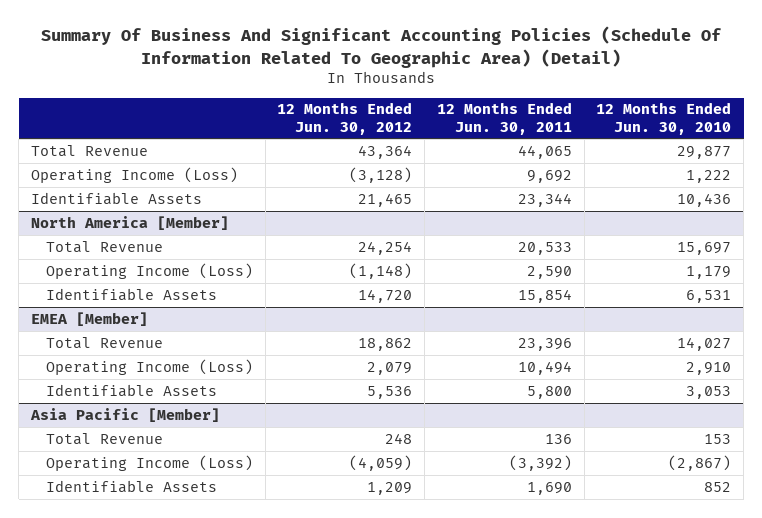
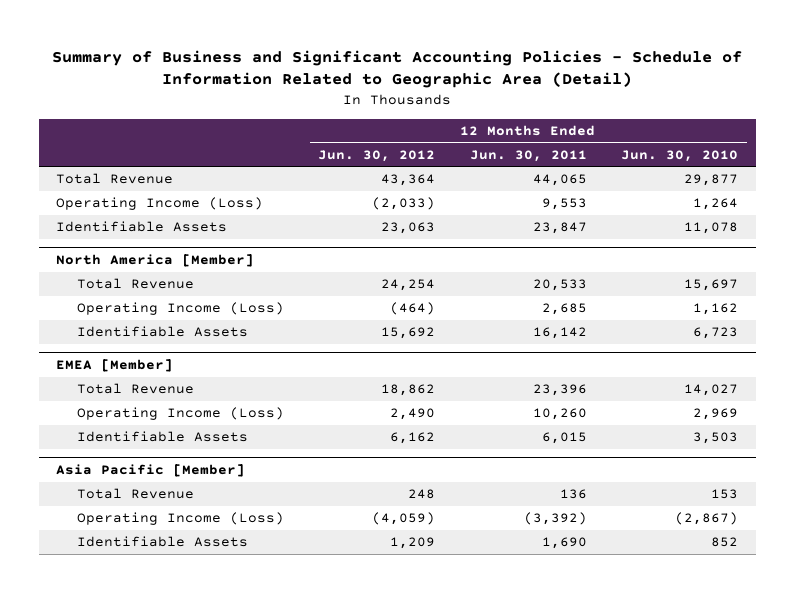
[41,26,722,68] Summary Of Business And Significant Accounting Policies (Schedule Of Information Related To Geographic Area) (Detail) -> [52,49,743,89] Summary of Business and Significant Accounting Policies - Schedule of Information Related to Geographic Area (Detail)
[349,166,413,183] (3,128) -> [372,197,436,211] (2,033)
[526,169,572,183] 9,692 -> [541,198,587,211] 9,553
[686,169,732,183] 1,222 -> [693,198,739,211] 1,264
[358,192,413,207] 21,465 -> [381,222,436,235] 23,063
[517,192,572,207] 23,344 -> [532,222,587,235] 23,847
[677,192,732,207] 10,436 -> [684,222,739,235] 11,078
[349,262,413,279] (1,148) -> [390,302,436,316] (464)
[526,265,572,279] 2,590 -> [541,303,587,316] 2,685
[686,265,732,279] 1,179 -> [693,303,739,316] 1,162
[358,288,413,303] 14,720 -> [381,327,436,340] 15,692
[517,288,572,303] 15,854 -> [532,327,587,340] 16,142
[686,289,732,303] 6,531 -> [693,327,739,340] 6,723
[367,361,413,375] 2,079 -> [390,408,436,421] 2,490
[517,360,572,375] 10,494 -> [532,408,587,421] 10,260
[686,361,732,375] 2,910 -> [693,408,739,421] 2,969
[367,385,413,399] 5,536 -> [390,432,436,445] 6,162
[526,385,572,399] 5,800 -> [541,432,587,445] 6,015
[686,385,732,399] 3,053 -> [693,432,739,445] 3,503

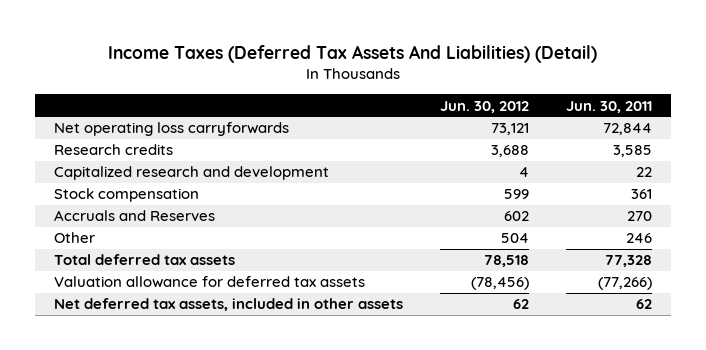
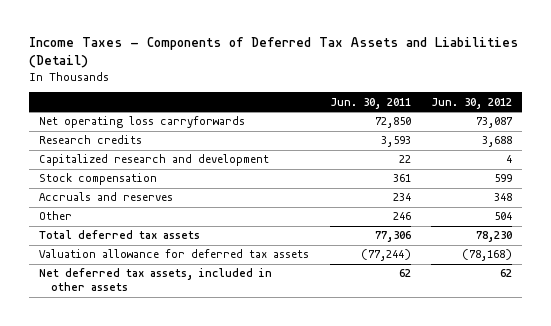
[107,44,597,63] Income Taxes (Deferred Tax Assets And Liabilities) (Detail) -> [28,36,518,69] Income Taxes - Components of Deferred Tax Assets and Liabilities (Detail)
[490,123,529,136] 73,121 -> [475,117,513,129] 73,087
[602,123,652,136] 72,844 -> [374,117,411,129] 72,850
[612,145,652,158] 3,585 -> [380,136,411,148] 3,593
[53,210,215,222] Accruals and Reserves -> [39,192,174,202] Accruals and reserves
[503,211,529,222] 602 -> [493,193,512,202] 348
[626,211,652,222] 270 -> [392,193,411,202] 234
[483,255,529,268] 78,518 -> [475,231,512,243] 78,230
[604,255,652,268] 77,328 -> [374,231,411,243] 77,306
[470,277,529,291] (78,456) -> [461,249,512,262] (78,168)
[597,277,652,291] (77,266) -> [360,249,411,262] (77,244)

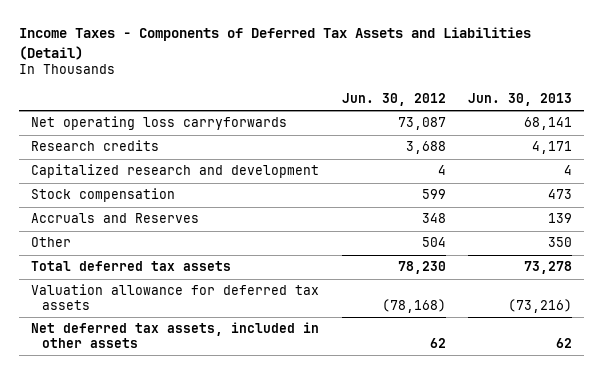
[329,97,411,109] Jun. 30, 2011 -> none
none -> [468,92,573,106] Jun. 30, 2013
[39,192,174,202] Accruals and reserves -> [30,213,199,224] Accruals and Reserves

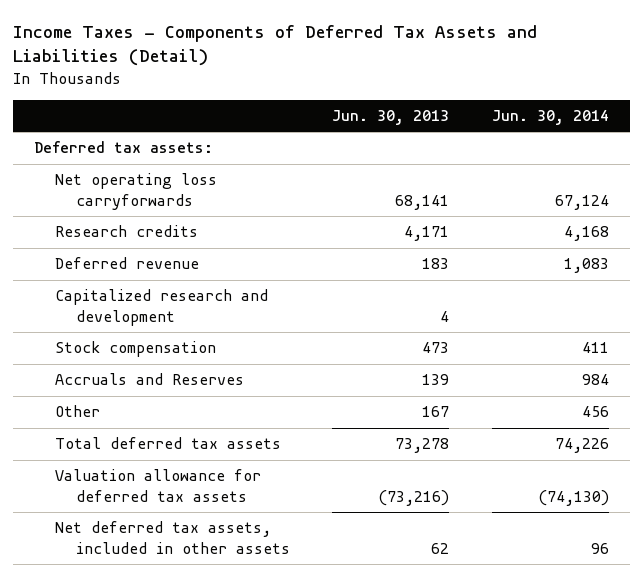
[341,92,446,106] Jun. 30, 2012 -> none
none -> [491,109,609,125] Jun. 30, 2014
none -> [34,141,214,154] Deferred tax assets:
none -> [55,257,200,270] Deferred revenue
[548,237,573,248] 350 -> [422,406,450,418] 167

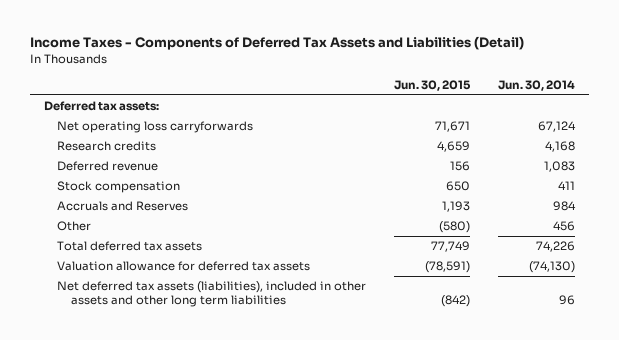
[332,109,450,125] Jun. 30, 2013 -> none
none -> [394,79,472,91] Jun. 30, 2015
[55,289,269,326] Capitalized research and development -> none
[55,521,291,554] Net deferred tax assets, included in other assets -> [57,281,367,307] Net deferred tax assets (liabilities), included in other assets and other long term liabilities

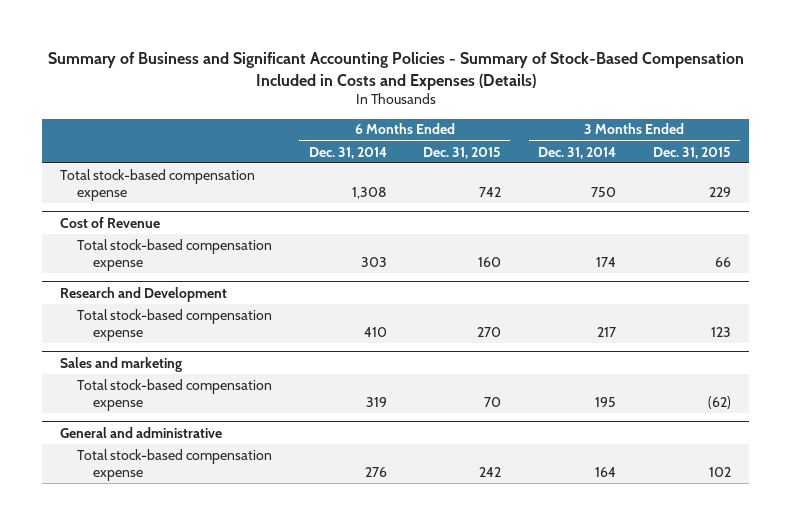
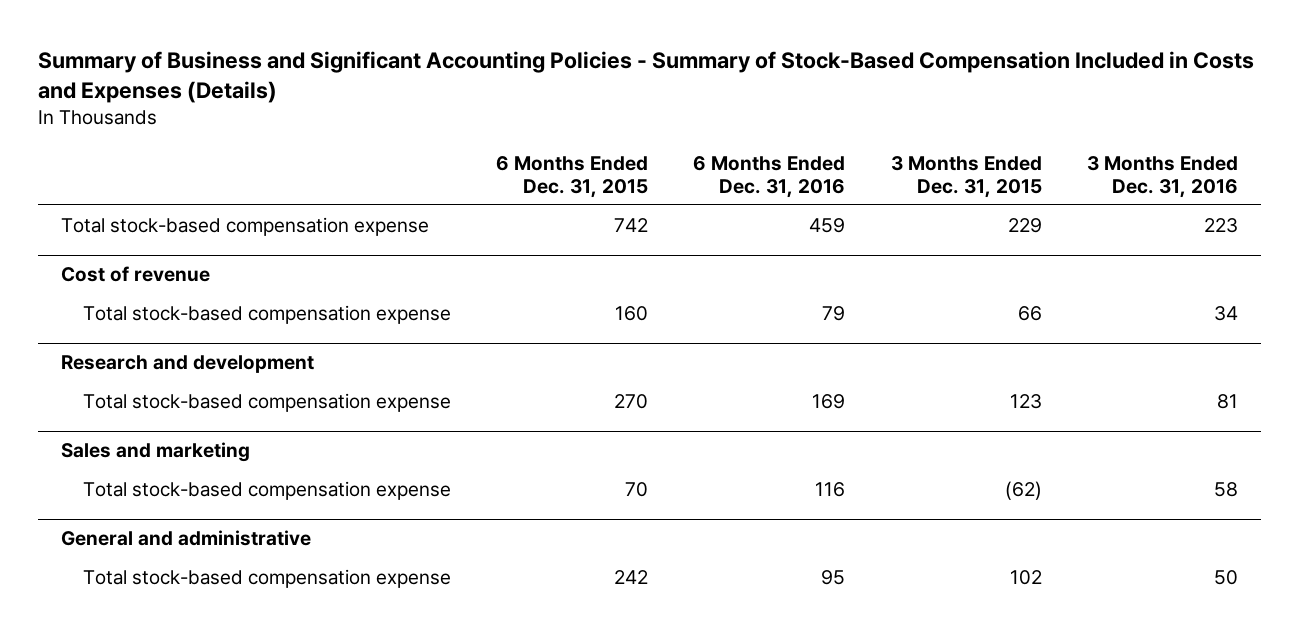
[308,146,387,159] Dec. 31, 2014 -> none
[538,146,617,159] Dec. 31, 2014 -> none
none -> [693,155,846,198] 6 Months Ended Dec. 31, 2016
none -> [1087,155,1239,198] 3 Months Ended Dec. 31, 2016
[60,216,161,228] Cost of Revenue -> [61,266,211,283] Cost of revenue
[60,286,228,302] Research and Development -> [61,355,315,374] Research and development

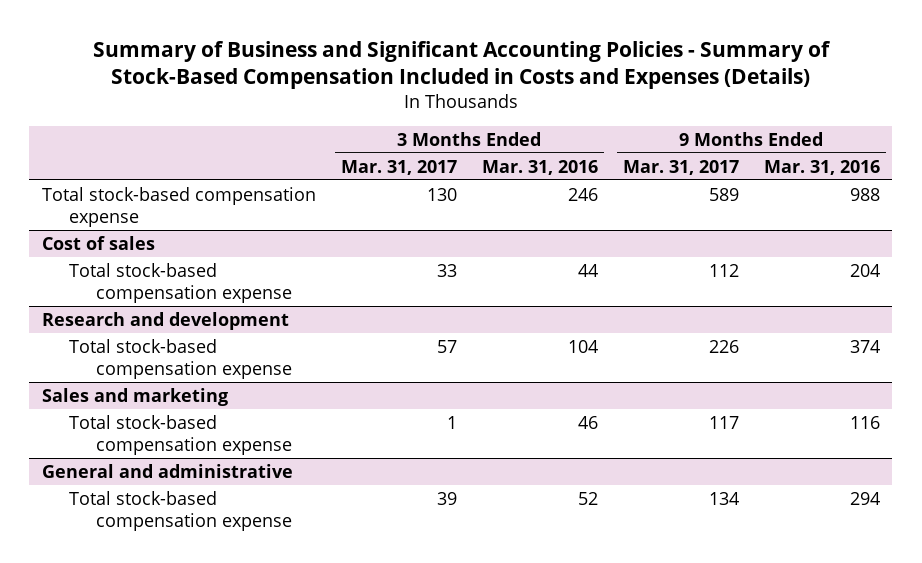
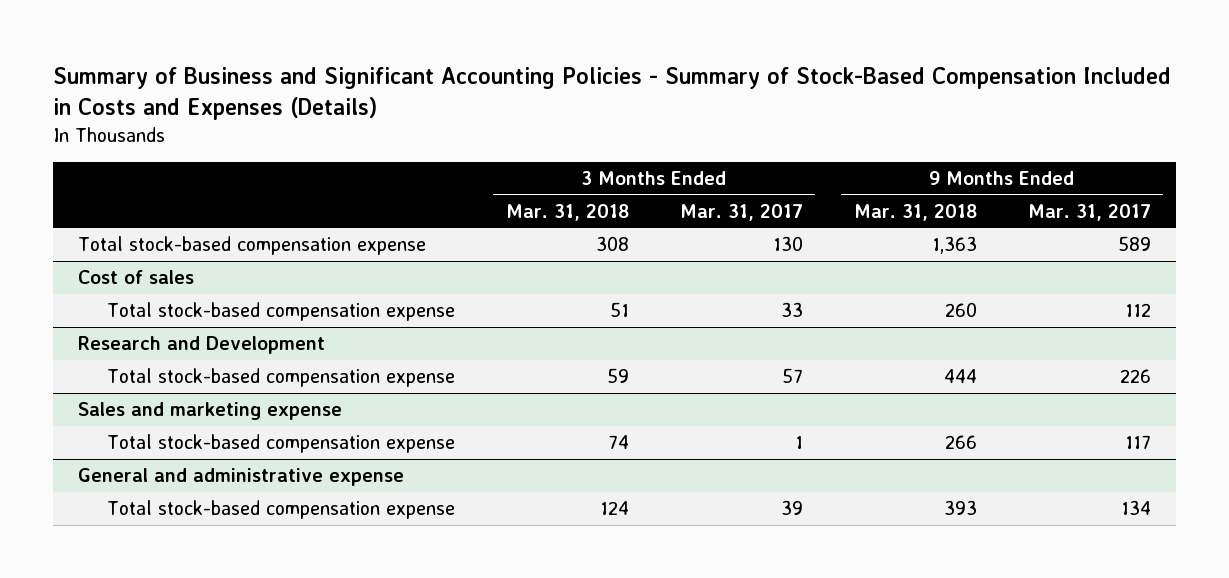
[481,159,598,175] Mar. 31, 2016 -> none
[763,159,880,175] Mar. 31, 2016 -> none
none -> [505,203,629,221] Mar. 31, 2018
none -> [853,203,977,221] Mar. 31, 2018
[41,311,289,330] Research and development -> [78,336,326,355] Research and Development
[41,387,228,406] Sales and marketing -> [78,402,343,421] Sales and marketing expense
[41,463,293,478] General and administrative -> [78,468,405,487] General and administrative expense

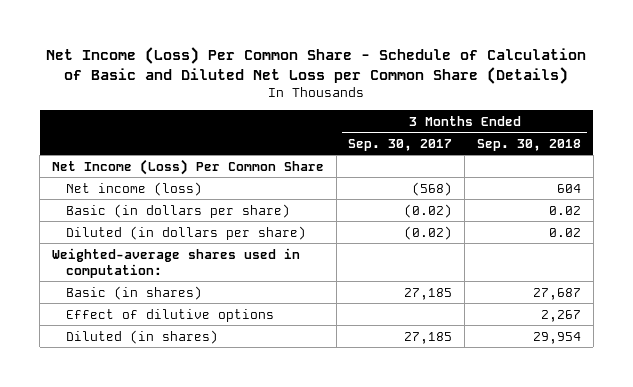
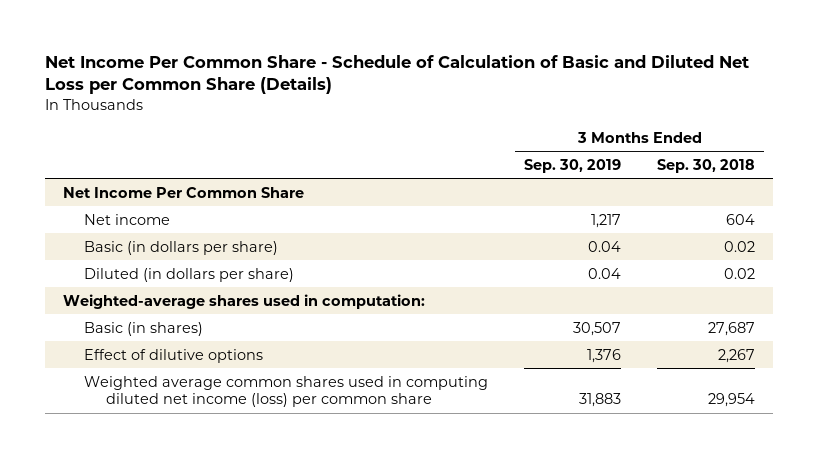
[46,46,587,84] Net Income (Loss) Per Common Share - Schedule of Calculation of Basic and Diluted Net Loss per Common Share (Details) -> [45,54,750,95] Net Income Per Common Share - Schedule of Calculation of Basic and Diluted Net Loss per Common Share (Details)
[348,138,453,151] Sep. 30, 2017 -> none
none -> [524,158,622,173] Sep. 30, 2019
[51,158,324,175] Net Income (Loss) Per Common Share -> [63,186,305,198] Net Income Per Common Share
[66,181,203,196] Net income (loss) -> [84,213,171,225] Net income
[66,329,219,344] Diluted (in shares) -> [84,375,489,408] Weighted average common shares used in computing diluted net income (loss) per common share

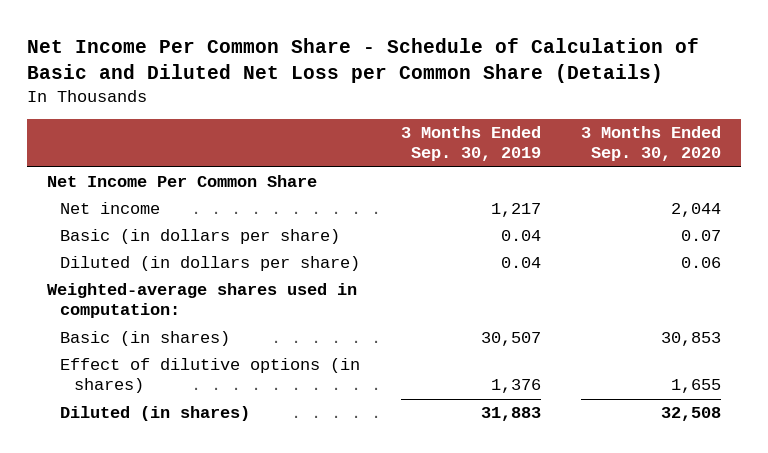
[657,158,756,173] Sep. 30, 2018 -> none
none -> [580,126,721,162] 3 Months Ended Sep. 30, 2020
[84,348,264,363] Effect of dilutive options -> [60,358,361,394] Effect of dilutive options (in shares)
[84,375,489,408] Weighted average common shares used in computing diluted net income (loss) per common share -> [60,406,251,422] Diluted (in shares)

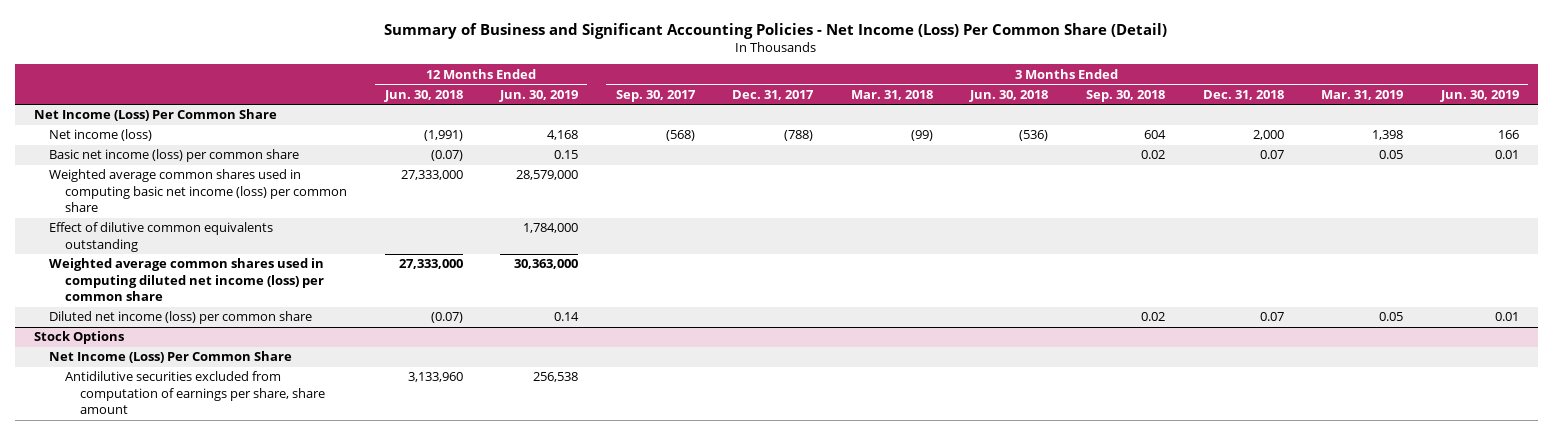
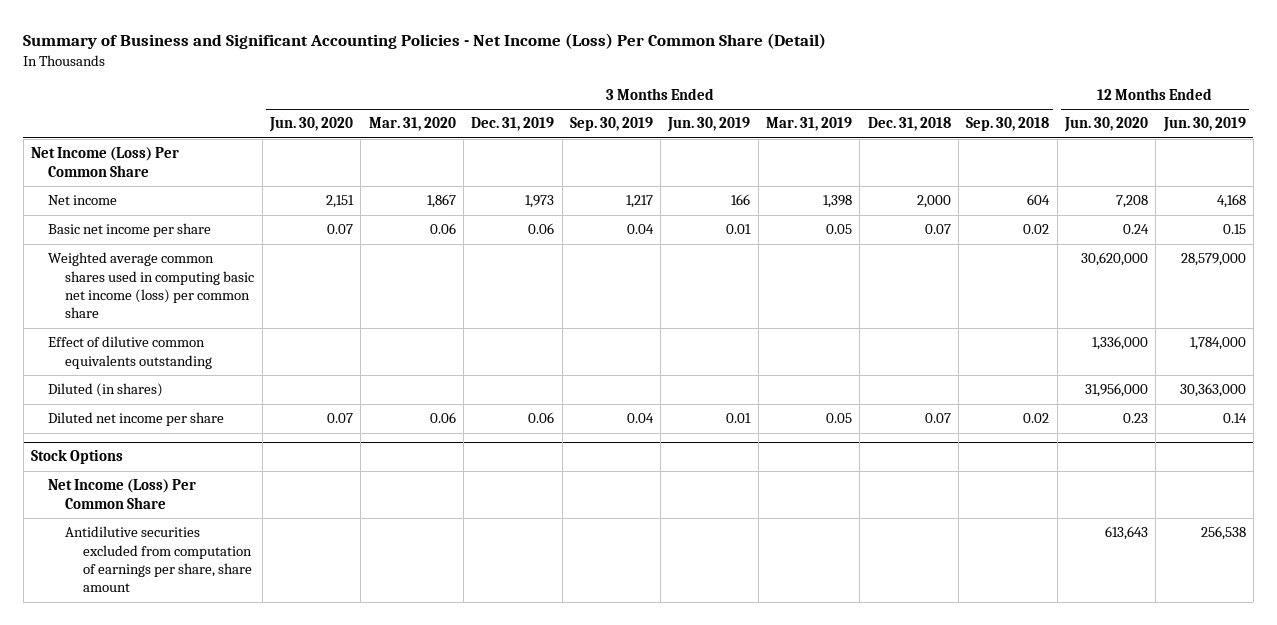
[383,89,463,102] Jun. 30, 2018 -> none
[615,89,696,102] Sep. 30, 2017 -> none
[732,89,815,100] Dec. 31, 2017 -> none
[850,89,933,100] Mar. 31, 2018 -> none
[969,89,1049,102] Jun. 30, 2018 -> none
none -> [269,117,354,133] Jun. 30, 2020
none -> [368,117,456,132] Mar. 31, 2020
none -> [471,117,555,132] Dec. 31, 2019
none -> [569,117,653,132] Sep. 30, 2019
none -> [1063,117,1148,133] Jun. 30, 2020
[49,129,153,142] Net income (loss) -> [48,195,118,206] Net income
[49,149,300,163] Basic net income (loss) per common share -> [48,223,212,238] Basic net income per share
[49,258,325,302] Weighted average common shares used in computing diluted net income (loss) per common share -> [48,383,164,398] Diluted (in shares)
[49,311,313,325] Diluted net income (loss) per common share -> [48,412,225,427] Diluted net income per share

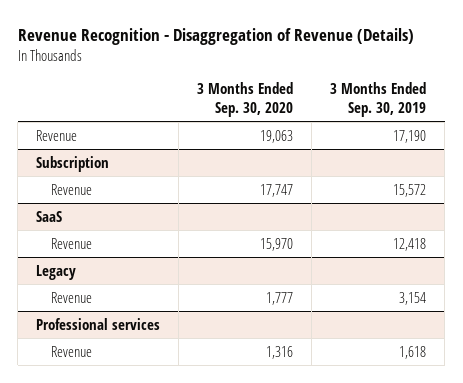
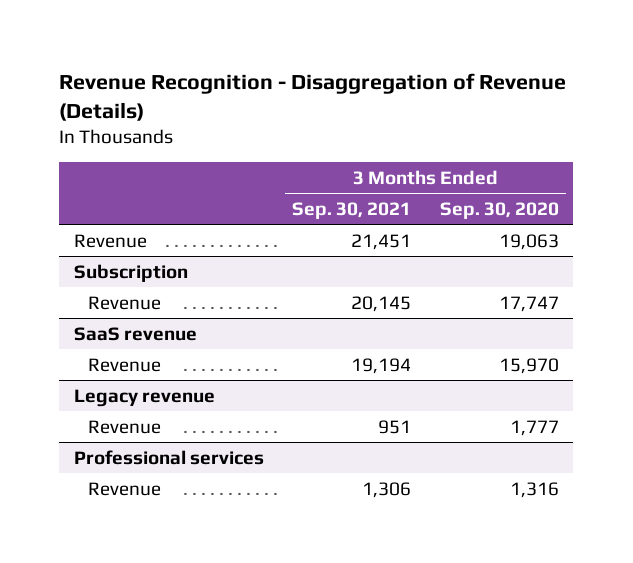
[330,82,427,118] 3 Months Ended Sep. 30, 2019 -> none
none -> [292,201,412,219] Sep. 30, 2021
[36,210,63,222] SaaS -> [73,326,197,341] SaaS revenue
[36,264,77,280] Legacy -> [73,388,215,407] Legacy revenue

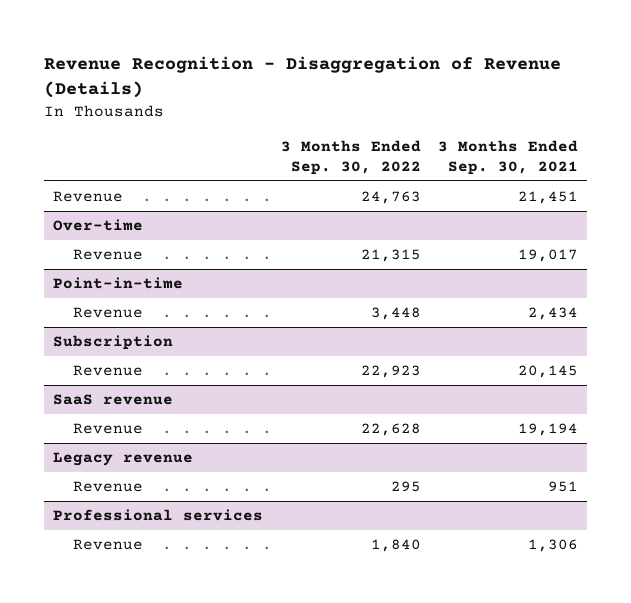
[440,201,560,219] Sep. 30, 2020 -> none
none -> [280,140,421,175] 3 Months Ended Sep. 30, 2022
none -> [52,219,143,232] Over-time
none -> [72,249,143,261] Revenue
none -> [52,277,183,290] Point-in-time
none -> [72,307,143,319] Revenue

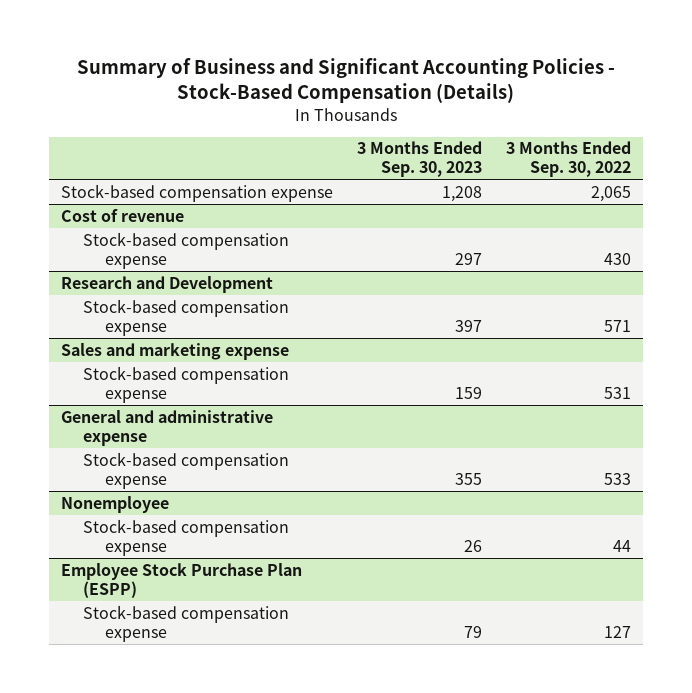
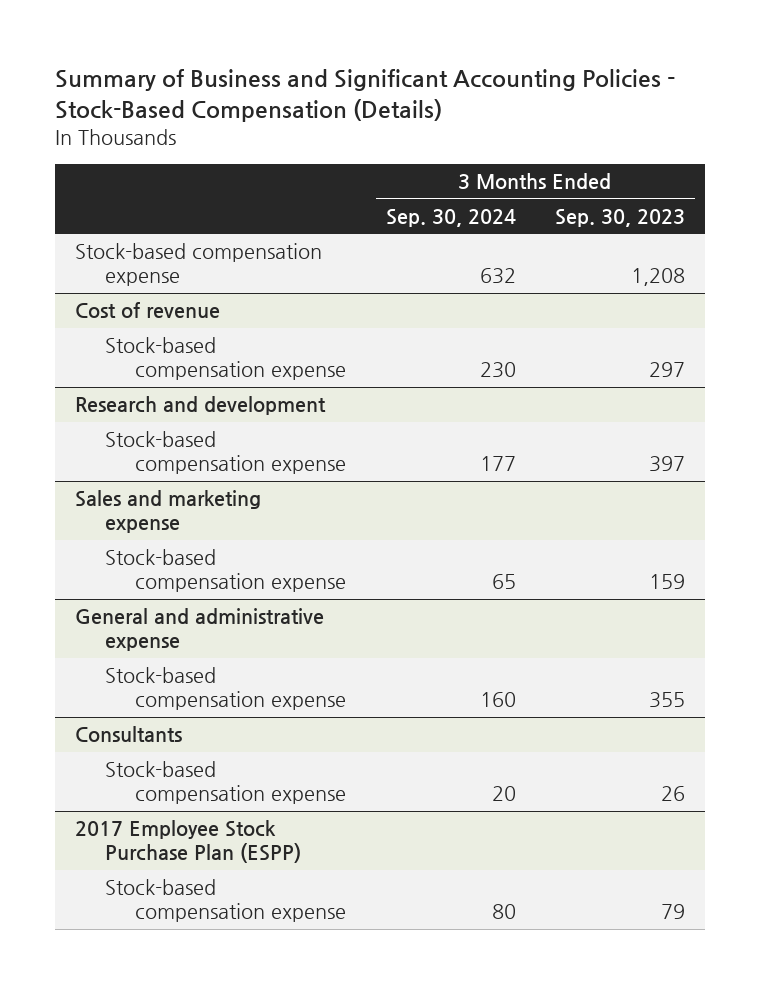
[506,141,632,178] 3 Months Ended Sep. 30, 2022 -> none
none -> [385,208,516,227] Sep. 30, 2024
[60,275,273,293] Research and Development -> [74,396,326,416] Research and development
[60,495,169,513] Nonemployee -> [74,726,182,743] Consultants
[60,562,302,598] Employee Stock Purchase Plan (ESPP) -> [74,820,301,864] 2017 Employee Stock Purchase Plan (ESPP)

